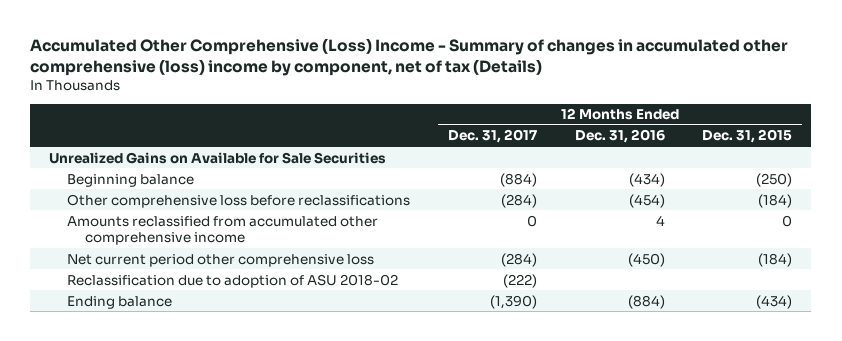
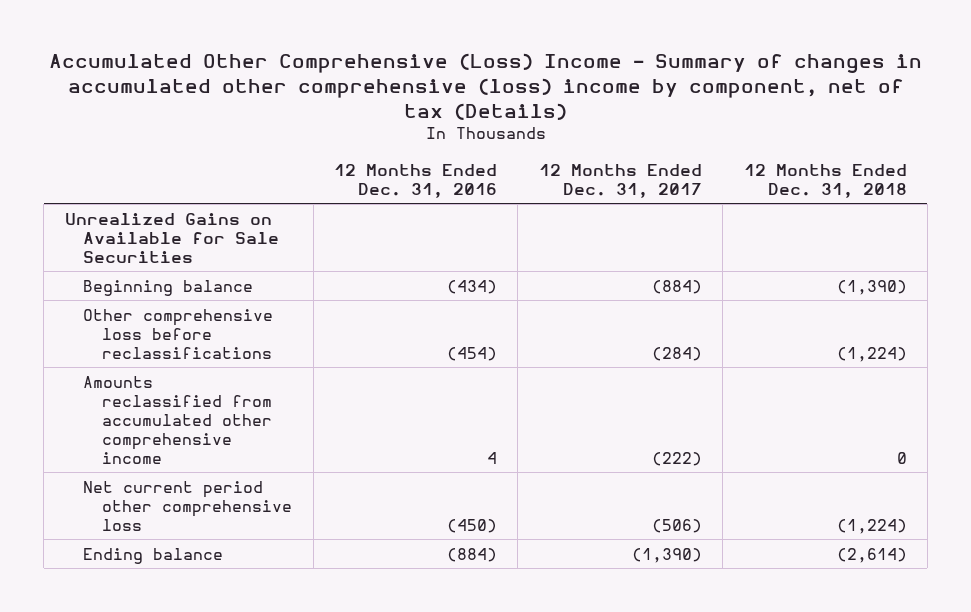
[702,129,793,144] Dec. 31, 2015 -> none
none -> [743,163,907,198] 12 Months Ended Dec. 31, 2018
[67,273,399,288] Reclassification due to adoption of ASU 2018-02 -> none
[526,214,537,227] 0 -> [651,451,702,466] (222)
[500,252,537,267] (284) -> [651,518,702,533] (506)

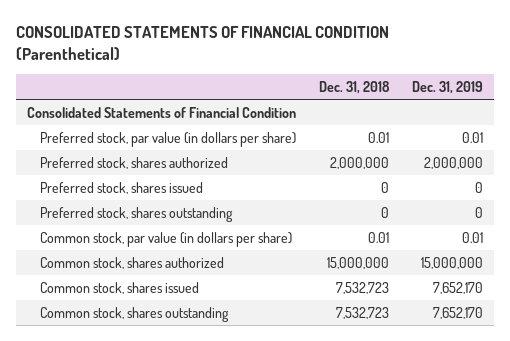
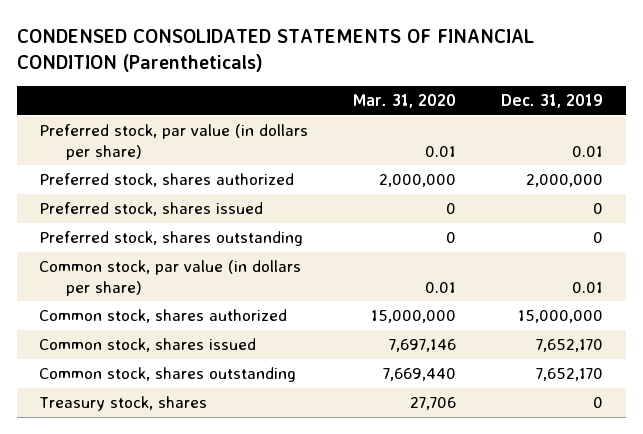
[15,25,389,60] CONSOLIDATED STATEMENTS OF FINANCIAL CONDITION (Parenthetical) -> [16,28,534,73] CONDENSED CONSOLIDATED STATEMENTS OF FINANCIAL CONDITION (Parentheticals)
[319,80,391,94] Dec. 31, 2018 -> none
none -> [353,94,457,109] Mar. 31, 2020
[27,106,297,118] Consolidated Statements of Financial Condition -> none
none -> [39,396,208,412] Treasury stock, shares

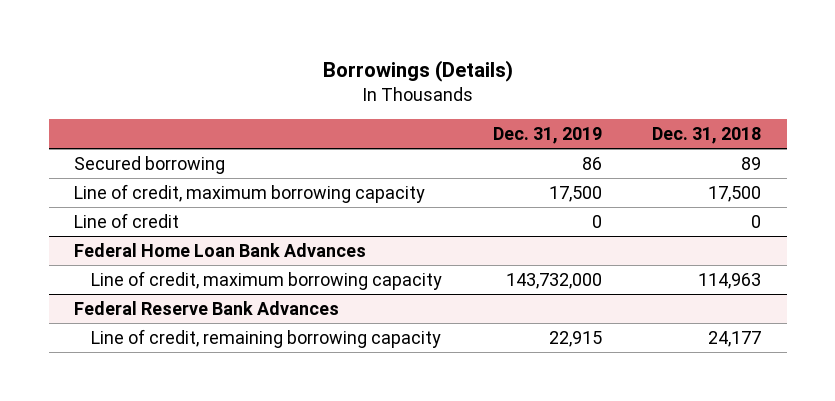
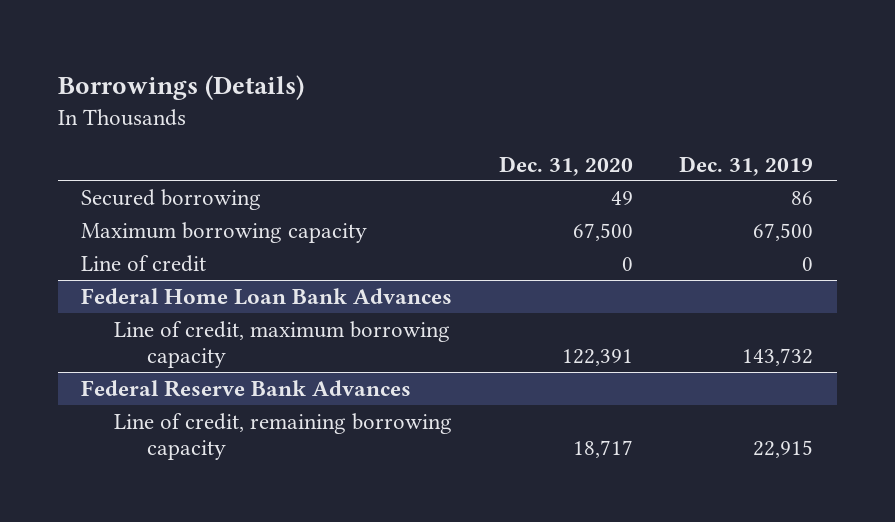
[652,126,762,144] Dec. 31, 2018 -> none
none -> [498,155,633,176] Dec. 31, 2020
[74,184,426,204] Line of credit, maximum borrowing capacity -> [81,221,368,243] Maximum borrowing capacity
[548,186,602,203] 17,500 -> [753,222,814,241] 67,500
[505,273,602,290] 143,732,000 -> [742,348,814,367] 143,732

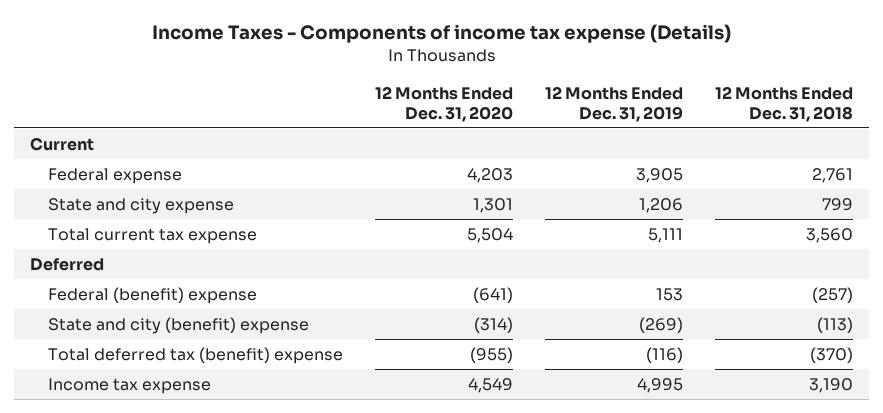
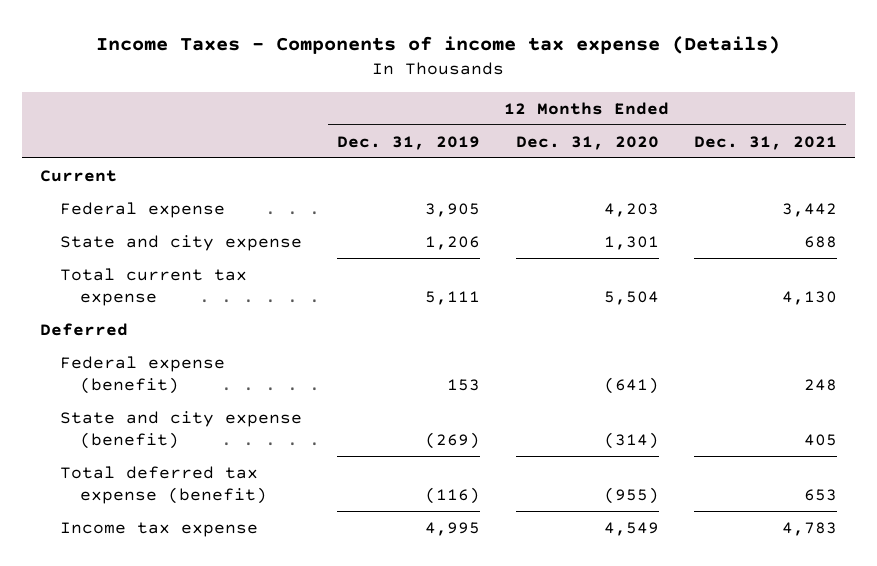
[715,85,854,122] 12 Months Ended Dec. 31, 2018 -> none
none -> [694,135,838,150] Dec. 31, 2021
[47,287,257,305] Federal (benefit) expense -> [59,355,225,394] Federal expense (benefit)
[47,317,309,335] State and city (benefit) expense -> [59,410,302,449] State and city expense (benefit)
[47,347,343,365] Total deferred tax (benefit) expense -> [59,465,267,504] Total deferred tax expense (benefit)

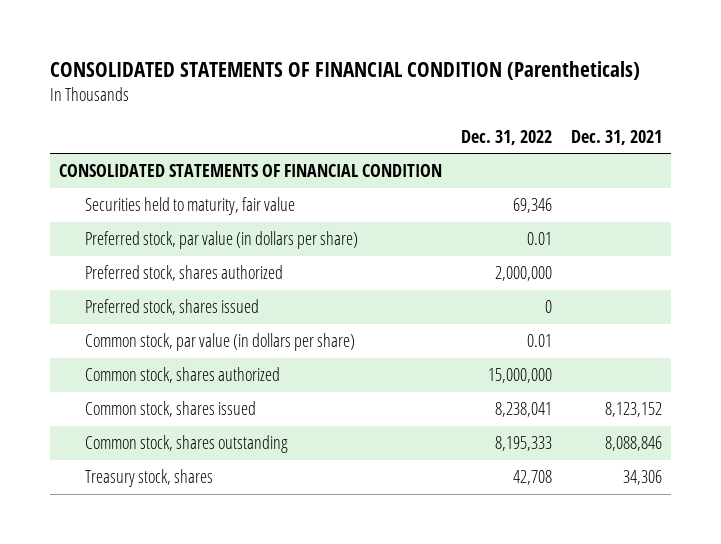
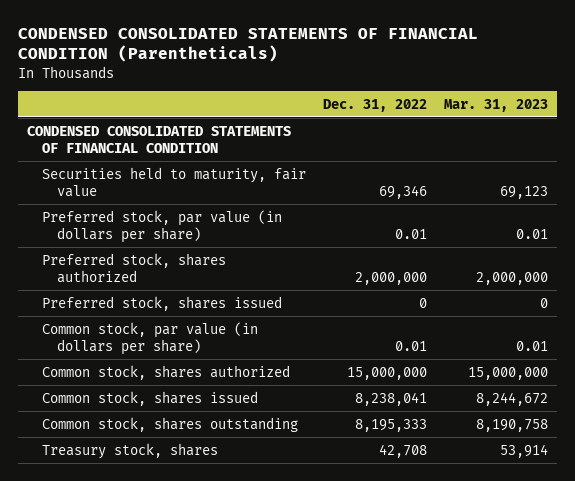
[49,61,640,81] CONSOLIDATED STATEMENTS OF FINANCIAL CONDITION (Parentheticals) -> [17,27,478,63] CONDENSED CONSOLIDATED STATEMENTS OF FINANCIAL CONDITION (Parentheticals)
[570,129,662,145] Dec. 31, 2021 -> none
none -> [444,98,549,112] Mar. 31, 2023
[59,164,443,178] CONSOLIDATED STATEMENTS OF FINANCIAL CONDITION -> [26,125,291,153] CONDENSED CONSOLIDATED STATEMENTS OF FINANCIAL CONDITION

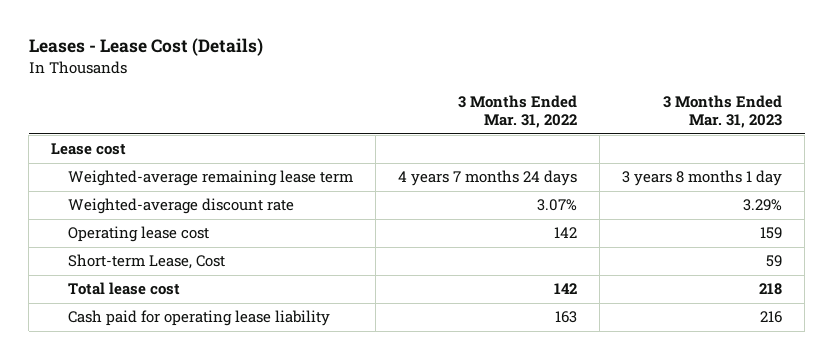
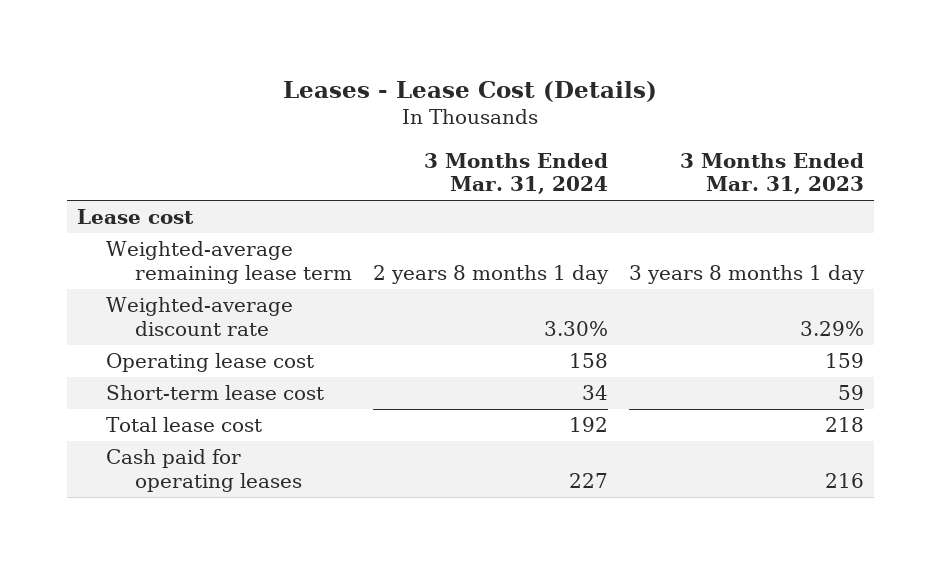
[458,95,578,129] 3 Months Ended Mar. 31, 2022 -> none
none -> [423,152,608,195] 3 Months Ended Mar. 31, 2024
[67,254,225,270] Short-term Lease, Cost -> [105,385,324,401] Short-term lease cost
[67,310,330,327] Cash paid for operating lease liability -> [105,449,302,492] Cash paid for operating leases

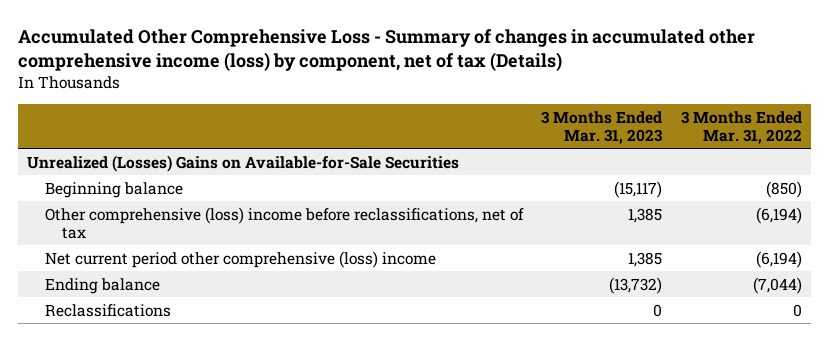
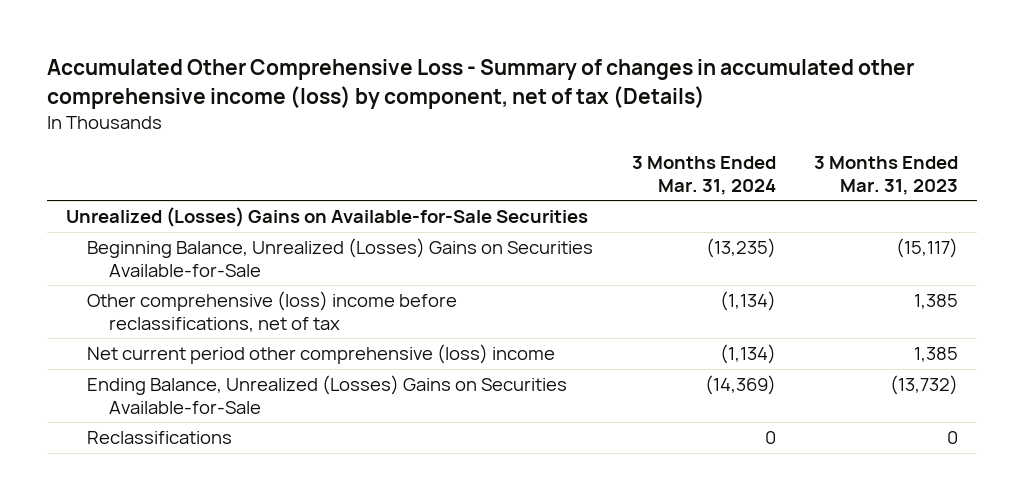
[680,110,802,144] 3 Months Ended Mar. 31, 2022 -> none
none -> [631,156,776,195] 3 Months Ended Mar. 31, 2024
[44,181,183,198] Beginning balance -> [87,238,594,277] Beginning Balance, Unrealized (Losses) Gains on Securities Available-for-Sale
[44,277,160,294] Ending balance -> [87,375,568,414] Ending Balance, Unrealized (Losses) Gains on Securities Available-for-Sale

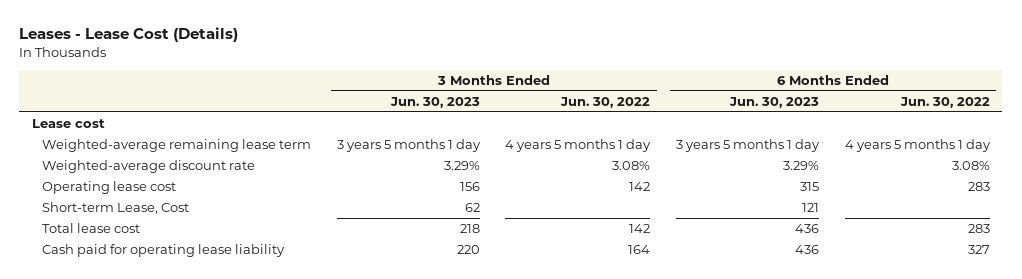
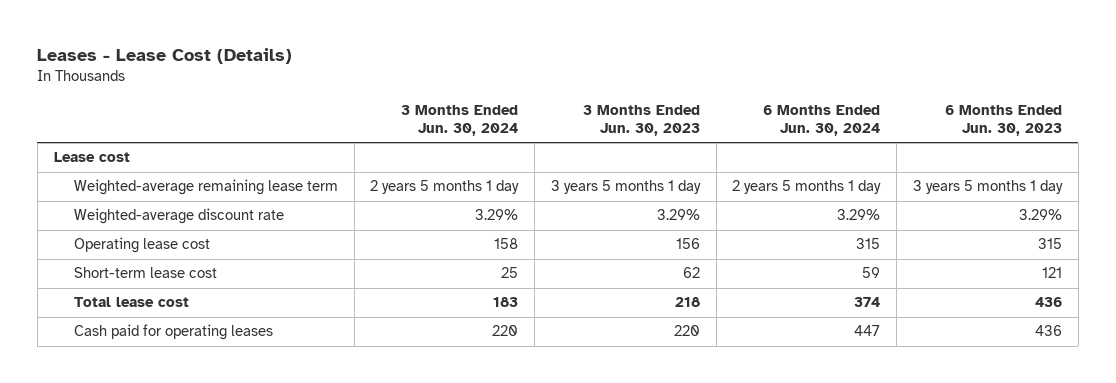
[560,96,651,108] Jun. 30, 2022 -> none
[899,96,990,108] Jun. 30, 2022 -> none
none -> [401,105,519,137] 3 Months Ended Jun. 30, 2024
none -> [763,105,881,137] 6 Months Ended Jun. 30, 2024
[42,201,190,214] Short-term Lease, Cost -> [73,267,217,279] Short-term lease cost
[42,243,286,257] Cash paid for operating lease liability -> [73,324,273,341] Cash paid for operating leases

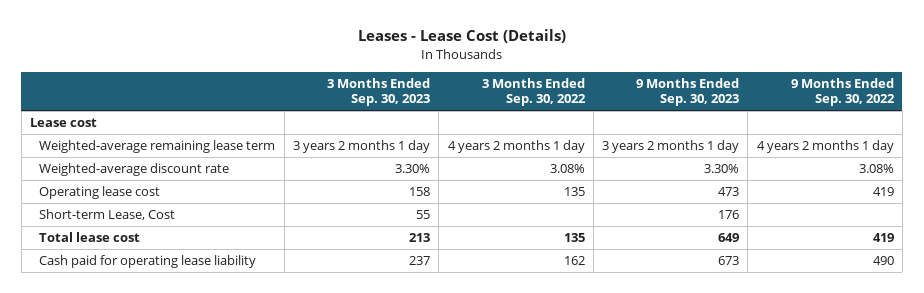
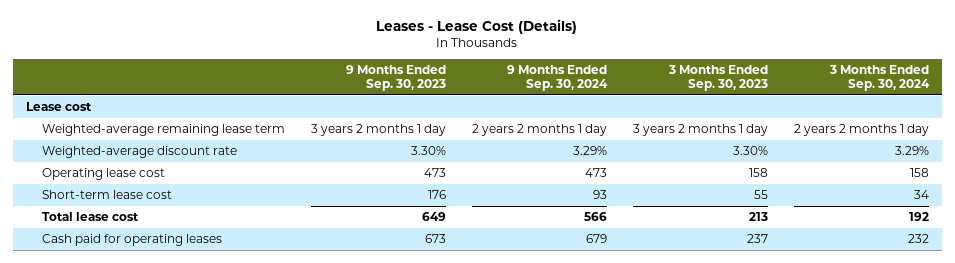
[481,77,586,107] 3 Months Ended Sep. 30, 2022 -> none
[790,77,895,107] 9 Months Ended Sep. 30, 2022 -> none
none -> [506,64,608,92] 9 Months Ended Sep. 30, 2024
none -> [828,64,930,92] 3 Months Ended Sep. 30, 2024
[39,209,176,221] Short-term Lease, Cost -> [41,189,172,199] Short-term lease cost
[39,255,257,269] Cash paid for operating lease liability -> [41,233,222,246] Cash paid for operating leases

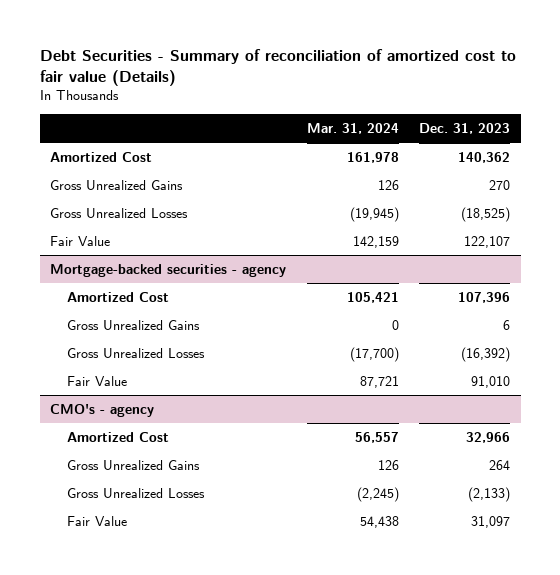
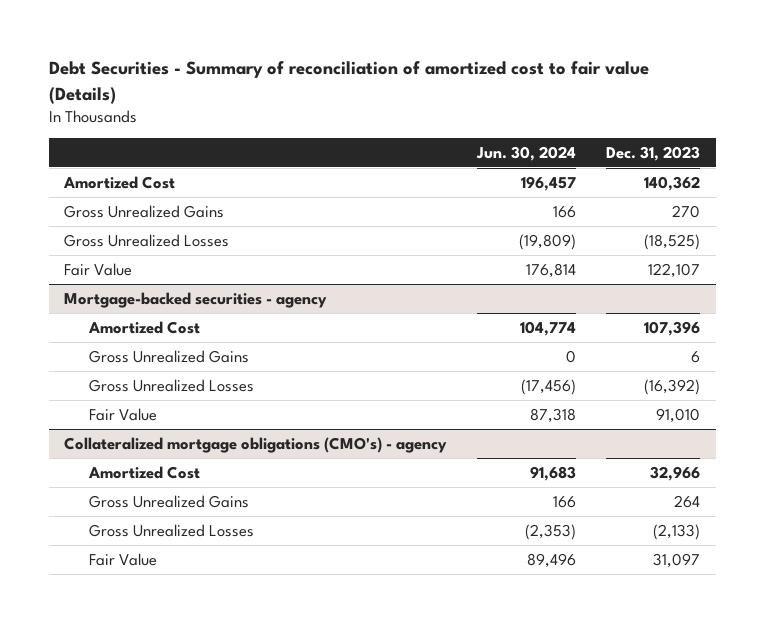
[306,122,399,134] Mar. 31, 2024 -> none
none -> [475,145,576,161] Jun. 30, 2024
[49,403,154,417] CMO's - agency -> [64,436,448,453] Collateralized mortgage obligations (CMO's) - agency

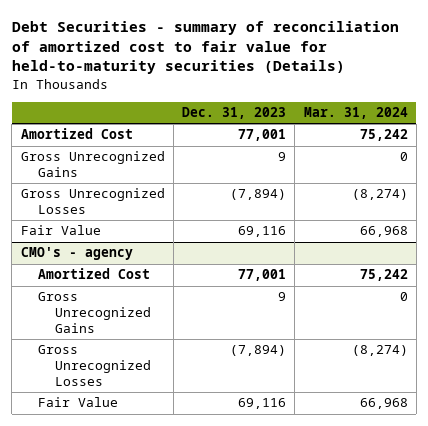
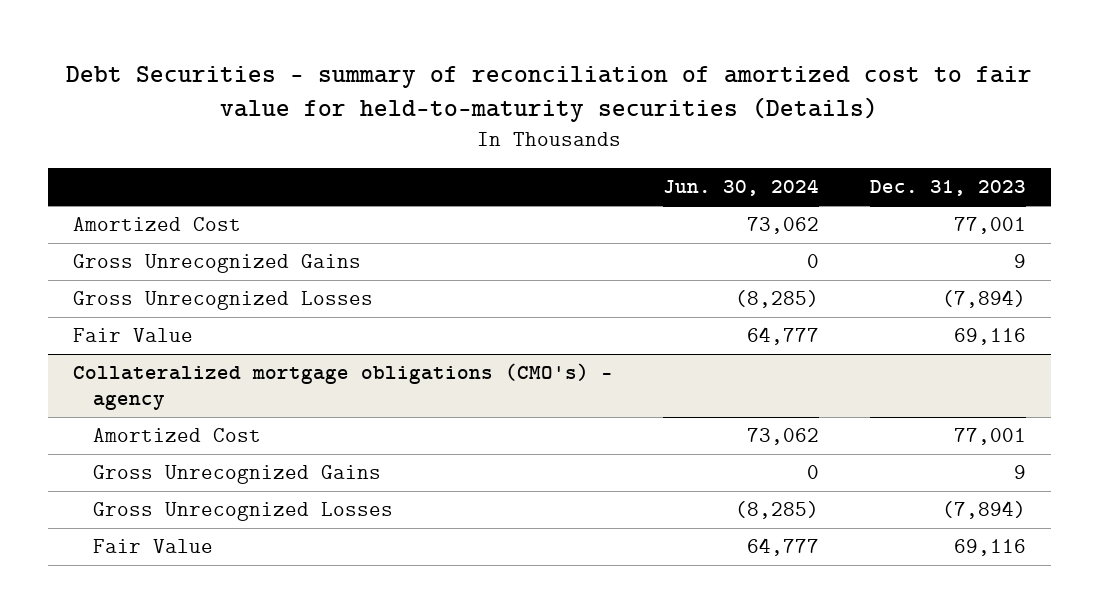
[303,107,408,120] Mar. 31, 2024 -> none
none -> [663,179,820,197] Jun. 30, 2024
[20,247,133,261] CMO's - agency -> [72,363,613,411] Collateralized mortgage obligations (CMO's) - agency

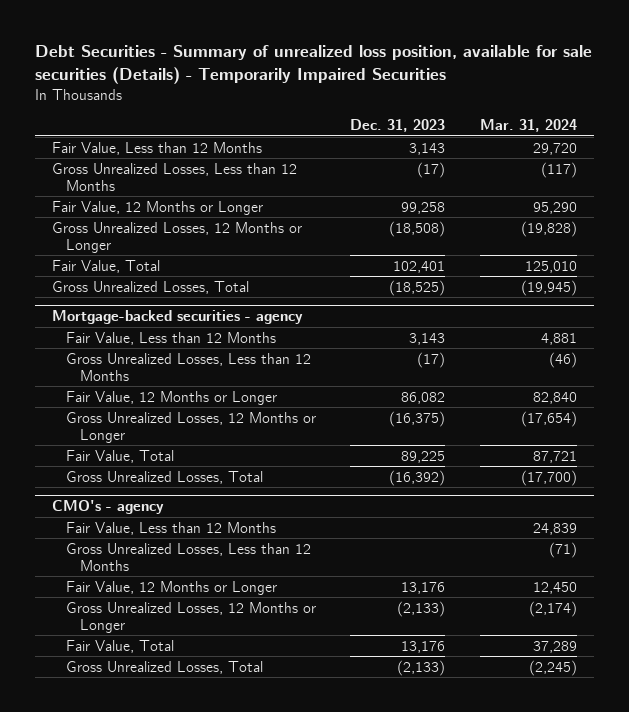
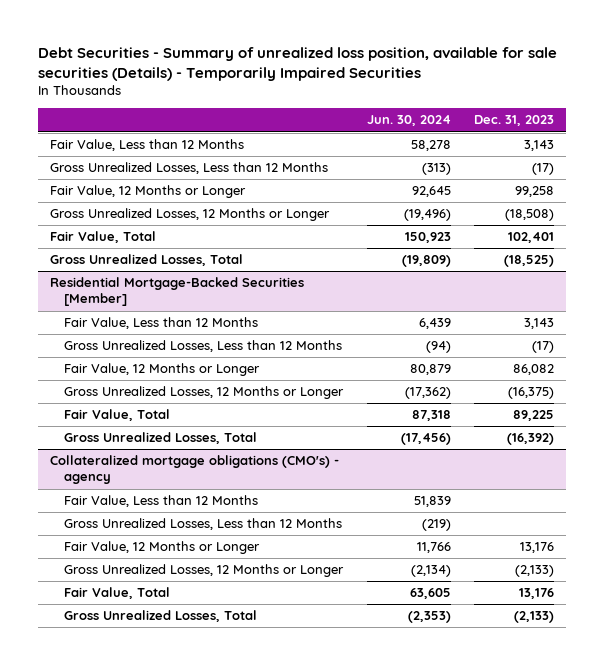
[479,119,577,133] Mar. 31, 2024 -> none
none -> [366,115,451,127] Jun. 30, 2024
[52,310,304,325] Mortgage-backed securities - agency -> [49,277,304,307] Residential Mortgage-Backed Securities [Member]
[52,500,165,515] CMO's - agency -> [49,455,339,485] Collateralized mortgage obligations (CMO's) - agency

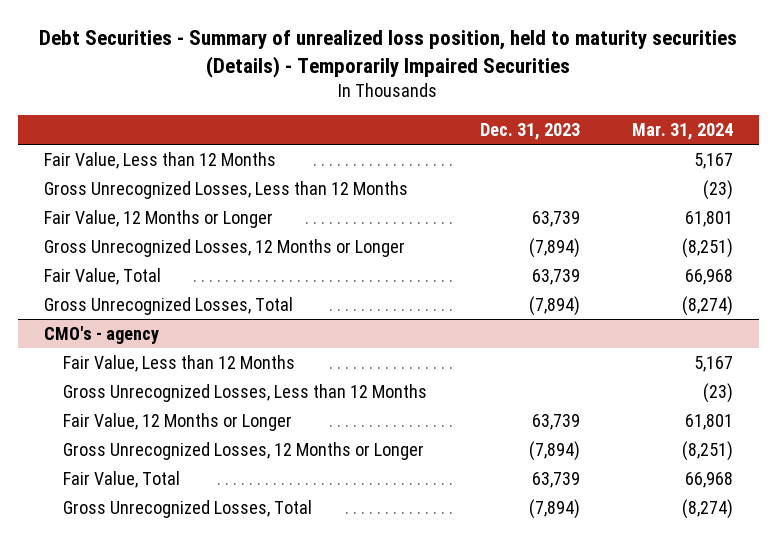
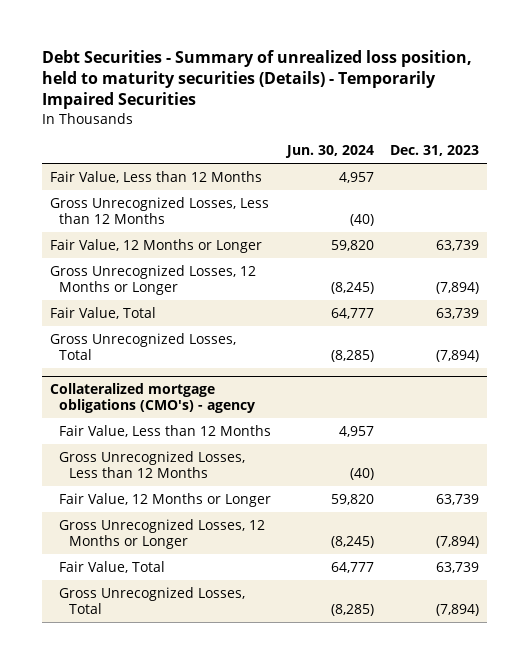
[632,123,734,141] Mar. 31, 2024 -> none
none -> [285,144,375,158] Jun. 30, 2024
[43,325,159,344] CMO's - agency -> [49,382,256,414] Collateralized mortgage obligations (CMO's) - agency

